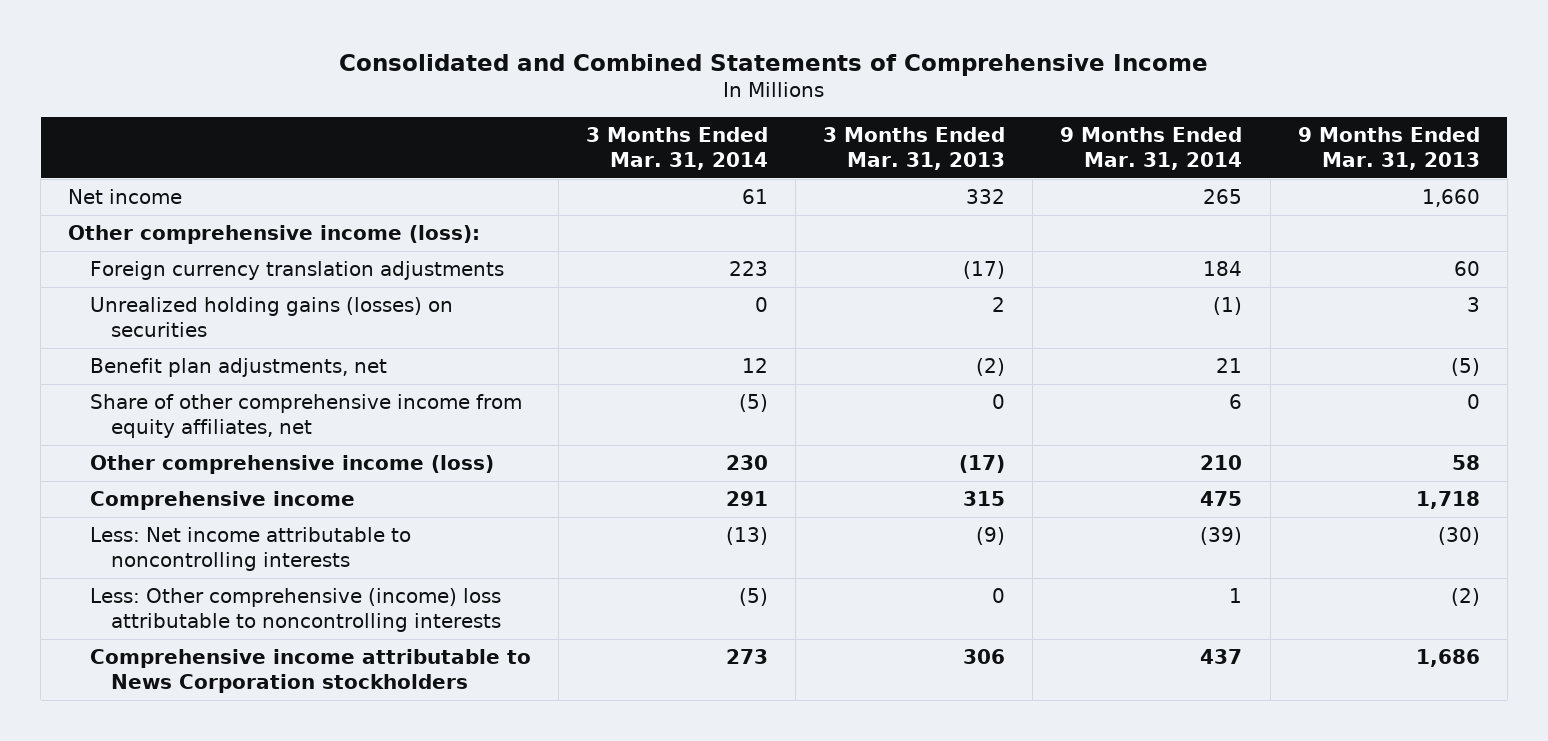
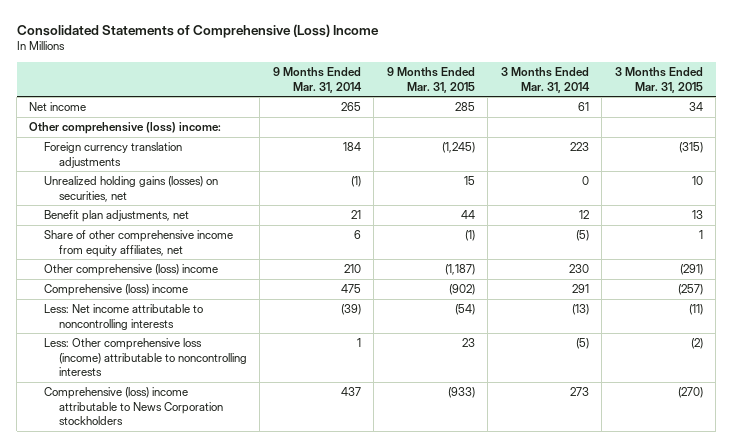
[339,54,1209,77] Consolidated and Combined Statements of Comprehensive Income -> [16,23,379,38] Consolidated Statements of Comprehensive (Loss) Income
[823,126,1006,170] 3 Months Ended Mar. 31, 2013 -> none
[1297,126,1480,170] 9 Months Ended Mar. 31, 2013 -> none
none -> [386,66,475,93] 9 Months Ended Mar. 31, 2015
none -> [614,66,703,93] 3 Months Ended Mar. 31, 2015
[68,225,481,245] Other comprehensive income (loss): -> [29,122,222,135] Other comprehensive (loss) income:
[89,297,453,338] Unrealized holding gains (losses) on securities -> [44,176,219,202] Unrealized holding gains (losses) on securities, net
[89,455,494,475] Other comprehensive income (loss) -> [44,264,219,277] Other comprehensive (loss) income
[89,491,355,511] Comprehensive income -> [44,284,189,297] Comprehensive (loss) income
[89,588,501,633] Less: Other comprehensive (income) loss attributable to noncontrolling interests -> [44,338,247,377] Less: Other comprehensive loss (income) attributable to noncontrolling interests
[89,649,531,694] Comprehensive income attributable to News Corporation stockholders -> [44,387,223,426] Comprehensive (loss) income attributable to News Corporation stockholders

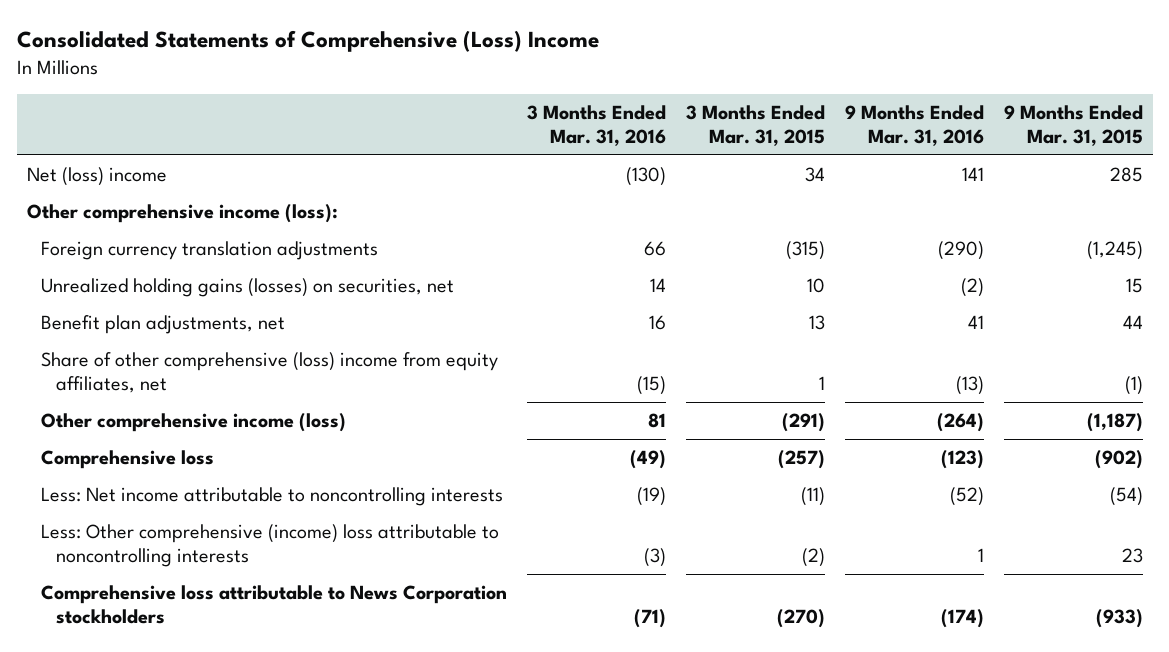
[272,66,362,93] 9 Months Ended Mar. 31, 2014 -> none
[500,66,590,93] 3 Months Ended Mar. 31, 2014 -> none
none -> [527,104,667,146] 3 Months Ended Mar. 31, 2016
none -> [844,104,984,146] 9 Months Ended Mar. 31, 2016
[29,102,87,112] Net income -> [26,166,167,186] Net (loss) income
[29,122,222,135] Other comprehensive (loss) income: -> [26,203,338,223] Other comprehensive income (loss):
[44,230,234,257] Share of other comprehensive income from equity affiliates, net -> [41,351,499,393] Share of other comprehensive (loss) income from equity affiliates, net
[44,264,219,277] Other comprehensive (loss) income -> [41,412,347,432] Other comprehensive income (loss)
[44,284,189,297] Comprehensive (loss) income -> [41,449,215,469] Comprehensive loss
[44,338,247,377] Less: Other comprehensive loss (income) attributable to noncontrolling interests -> [41,523,500,567] Less: Other comprehensive (income) loss attributable to noncontrolling interests
[44,387,223,426] Comprehensive (loss) income attributable to News Corporation stockholders -> [41,584,508,624] Comprehensive loss attributable to News Corporation stockholders

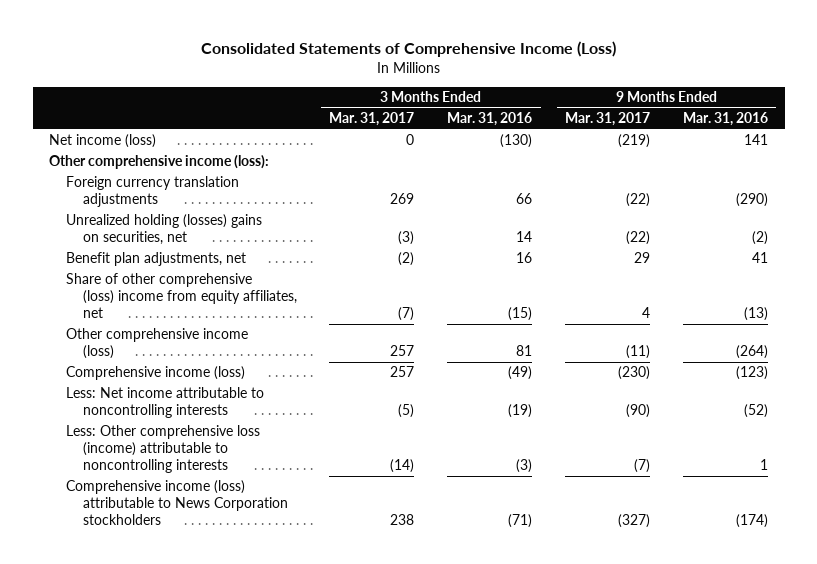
[16,30,599,53] Consolidated Statements of Comprehensive (Loss) Income -> [200,41,616,58] Consolidated Statements of Comprehensive Income (Loss)
[685,104,825,146] 3 Months Ended Mar. 31, 2015 -> none
[1003,104,1143,146] 9 Months Ended Mar. 31, 2015 -> none
none -> [329,112,415,127] Mar. 31, 2017
none -> [565,112,651,127] Mar. 31, 2017
[26,166,167,186] Net (loss) income -> [49,134,157,149] Net income (loss)
[41,277,455,297] Unrealized holding gains (losses) on securities, net -> [65,214,262,246] Unrealized holding (losses) gains on securities, net
[41,449,215,469] Comprehensive loss -> [65,366,245,381] Comprehensive income (loss)
[41,523,500,567] Less: Other comprehensive (income) loss attributable to noncontrolling interests -> [65,425,260,474] Less: Other comprehensive loss (income) attributable to noncontrolling interests
[41,584,508,624] Comprehensive loss attributable to News Corporation stockholders -> [65,480,288,526] Comprehensive income (loss) attributable to News Corporation stockholders

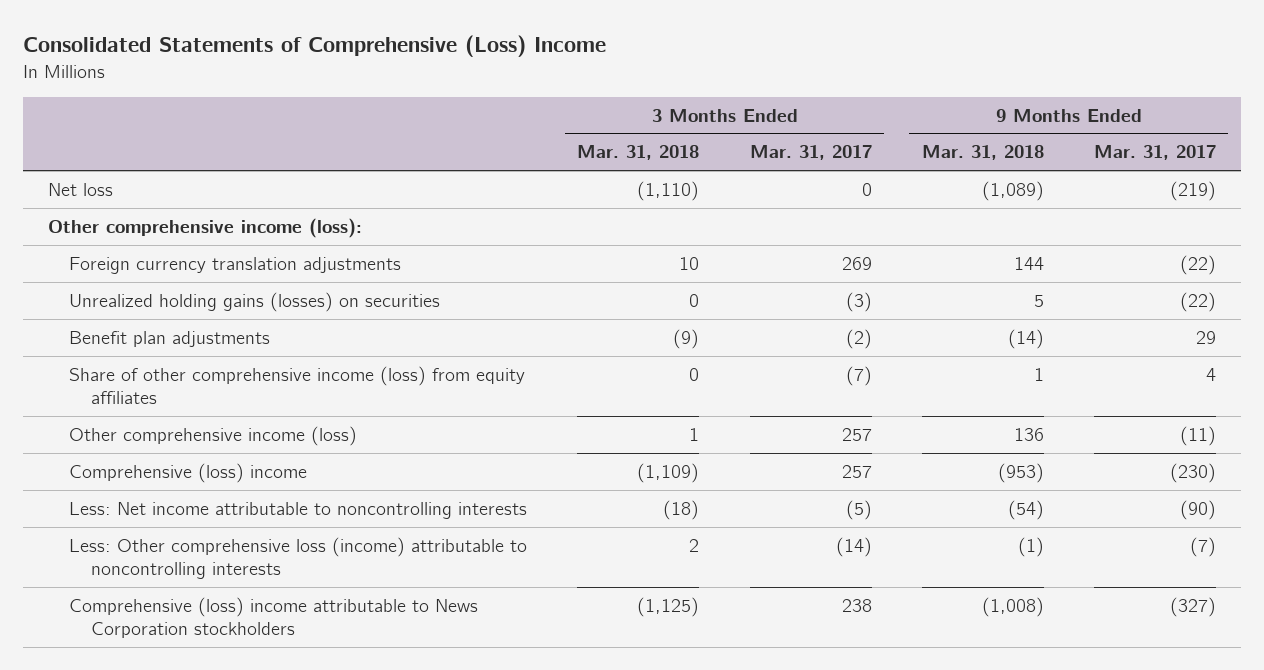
[200,41,616,58] Consolidated Statements of Comprehensive Income (Loss) -> [22,35,606,58] Consolidated Statements of Comprehensive (Loss) Income
[447,112,533,127] Mar. 31, 2016 -> none
[683,112,769,127] Mar. 31, 2016 -> none
none -> [577,145,700,161] Mar. 31, 2018
none -> [921,145,1044,161] Mar. 31, 2018
[49,134,157,149] Net income (loss) -> [47,182,113,196] Net loss
[65,214,262,246] Unrealized holding (losses) gains on securities, net -> [69,291,441,312] Unrealized holding gains (losses) on securities
[65,252,246,267] Benefit plan adjustments, net -> [69,330,271,347] Benefit plan adjustments
[65,273,297,319] Share of other comprehensive (loss) income from equity affiliates, net -> [69,365,526,404] Share of other comprehensive income (loss) from equity affiliates
[65,366,245,381] Comprehensive income (loss) -> [69,462,308,483] Comprehensive (loss) income
[65,480,288,526] Comprehensive income (loss) attributable to News Corporation stockholders -> [69,596,479,638] Comprehensive (loss) income attributable to News Corporation stockholders

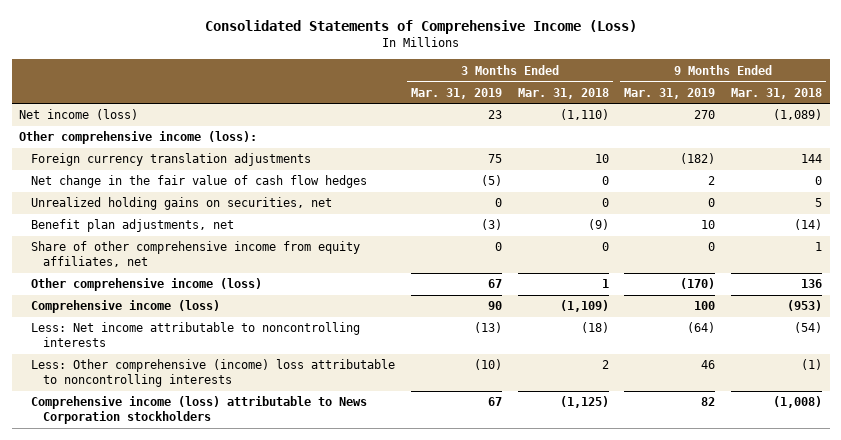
[22,35,606,58] Consolidated Statements of Comprehensive (Loss) Income -> [204,19,637,34] Consolidated Statements of Comprehensive Income (Loss)
[749,145,872,161] Mar. 31, 2017 -> none
[1093,145,1216,161] Mar. 31, 2017 -> none
none -> [411,87,503,99] Mar. 31, 2019
none -> [624,87,716,99] Mar. 31, 2019
[47,182,113,196] Net loss -> [19,109,139,121] Net income (loss)
none -> [31,175,368,189] Net change in the fair value of cash flow hedges
[69,291,441,312] Unrealized holding gains (losses) on securities -> [31,197,333,211] Unrealized holding gains on securities, net
[69,330,271,347] Benefit plan adjustments -> [31,219,235,233] Benefit plan adjustments, net
[69,365,526,404] Share of other comprehensive income (loss) from equity affiliates -> [31,241,361,268] Share of other comprehensive income from equity affiliates, net
[69,462,308,483] Comprehensive (loss) income -> [31,300,221,314] Comprehensive income (loss)
[69,536,528,579] Less: Other comprehensive loss (income) attributable to noncontrolling interests -> [31,359,396,388] Less: Other comprehensive (income) loss attributable to noncontrolling interests
[69,596,479,638] Comprehensive (loss) income attributable to News Corporation stockholders -> [31,396,368,425] Comprehensive income (loss) attributable to News Corporation stockholders

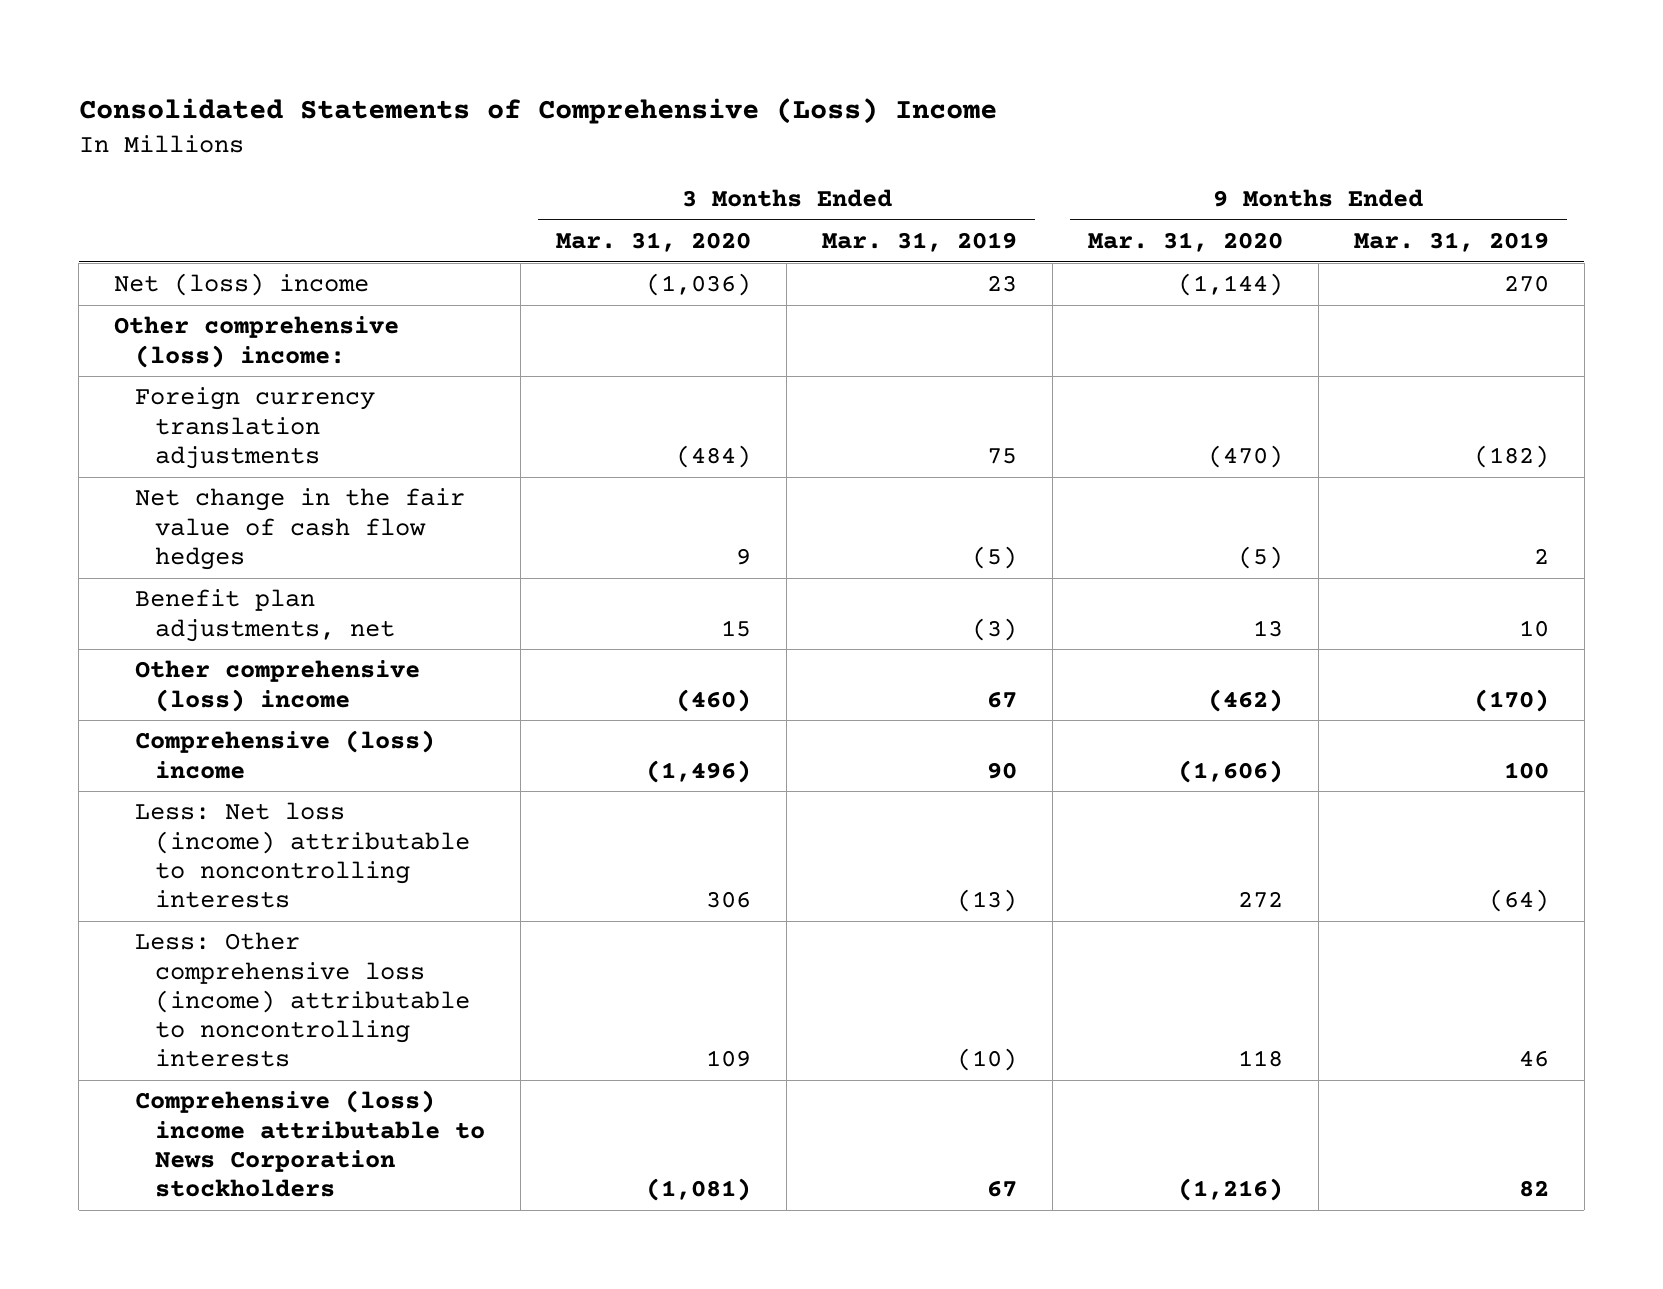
[204,19,637,34] Consolidated Statements of Comprehensive Income (Loss) -> [78,98,997,125] Consolidated Statements of Comprehensive (Loss) Income
[517,87,609,99] Mar. 31, 2018 -> none
[730,87,822,99] Mar. 31, 2018 -> none
none -> [556,232,752,253] Mar. 31, 2020
none -> [1087,232,1283,253] Mar. 31, 2020
[19,109,139,121] Net income (loss) -> [114,273,370,297] Net (loss) income
[19,131,258,145] Other comprehensive income (loss): -> [114,316,400,368] Other comprehensive (loss) income:
[31,197,333,211] Unrealized holding gains on securities, net -> none
[31,241,361,268] Share of other comprehensive income from equity affiliates, net -> none
[31,278,263,292] Other comprehensive income (loss) -> [134,660,420,712] Other comprehensive (loss) income
[31,300,221,314] Comprehensive income (loss) -> [134,730,435,779] Comprehensive (loss) income
[31,322,361,348] Less: Net income attributable to noncontrolling interests -> [134,802,471,909] Less: Net loss (income) attributable to noncontrolling interests
[31,359,396,388] Less: Other comprehensive (income) loss attributable to noncontrolling interests -> [134,932,471,1068] Less: Other comprehensive loss (income) attributable to noncontrolling interests
[31,396,368,425] Comprehensive income (loss) attributable to News Corporation stockholders -> [134,1090,486,1198] Comprehensive (loss) income attributable to News Corporation stockholders

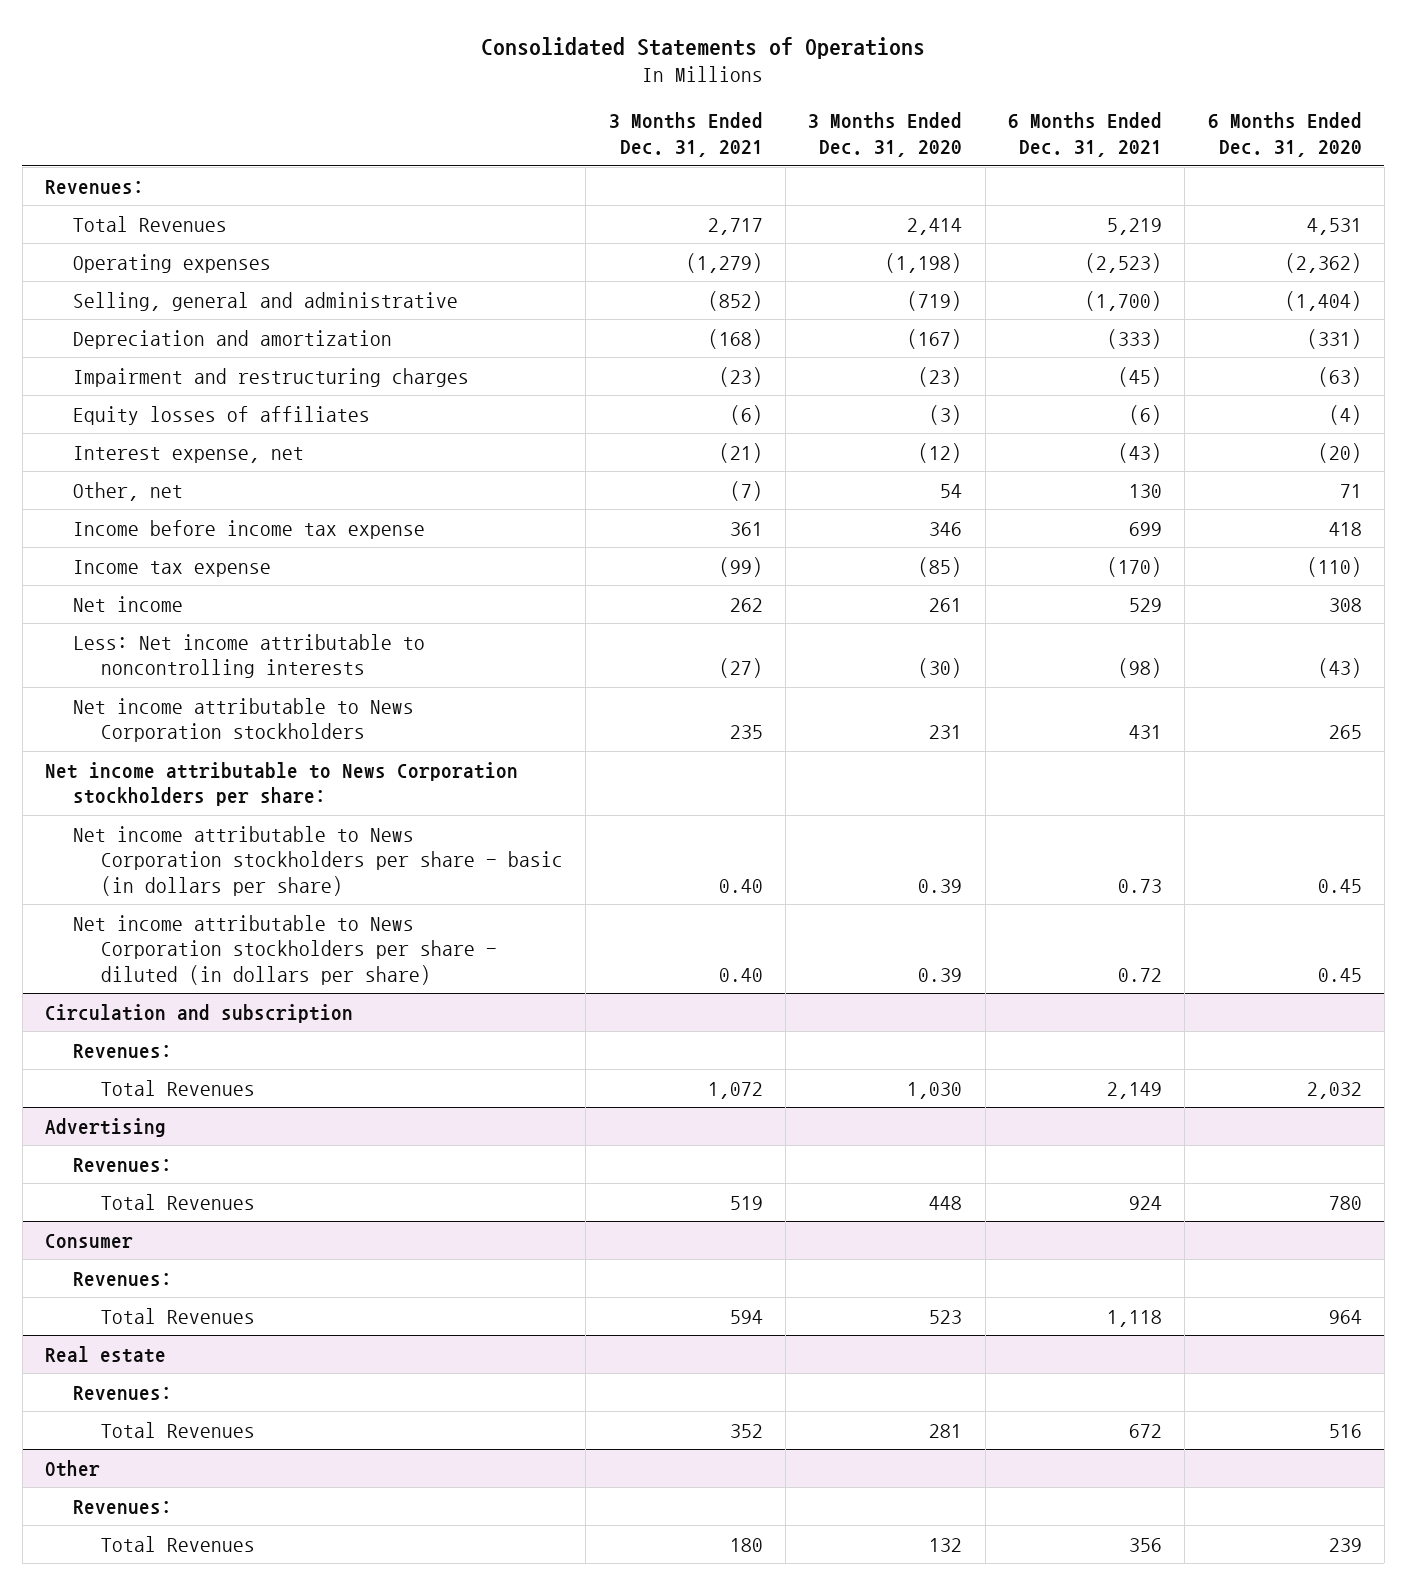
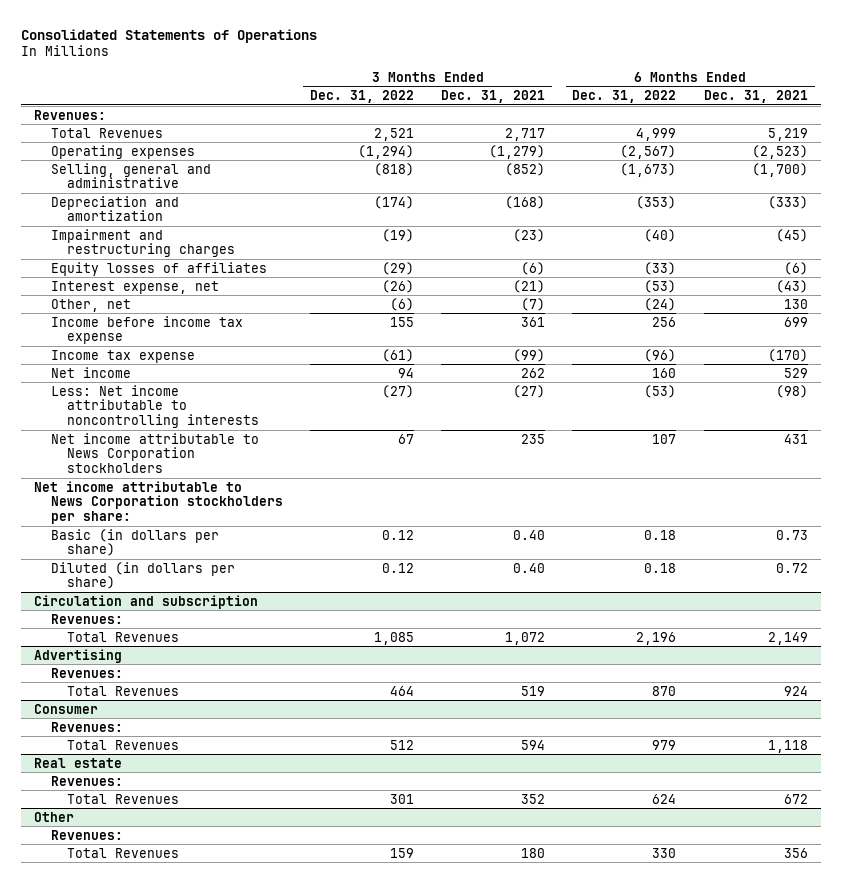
[808,112,963,158] 3 Months Ended Dec. 31, 2020 -> none
[1207,112,1362,158] 6 Months Ended Dec. 31, 2020 -> none
none -> [309,90,414,104] Dec. 31, 2022
none -> [572,90,677,104] Dec. 31, 2022
[73,825,564,896] Net income attributable to News Corporation stockholders per share - basic (in dollars per share) -> [50,528,219,557] Basic (in dollars per share)
[73,914,498,985] Net income attributable to News Corporation stockholders per share - diluted (in dollars per share) -> [50,561,235,590] Diluted (in dollars per share)

